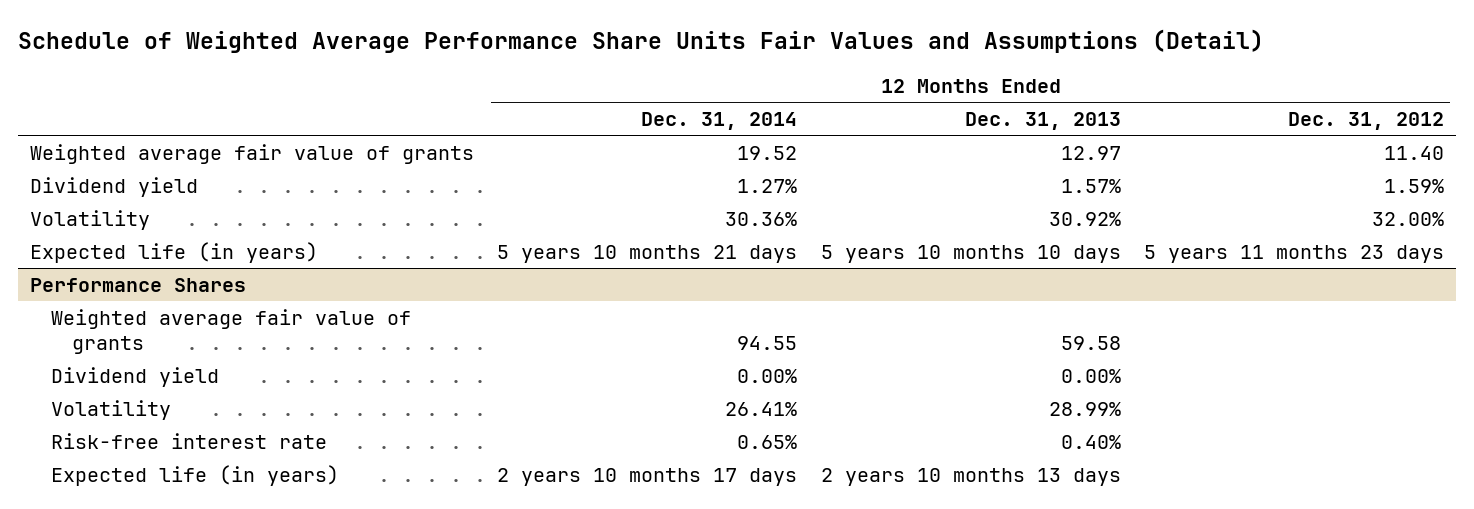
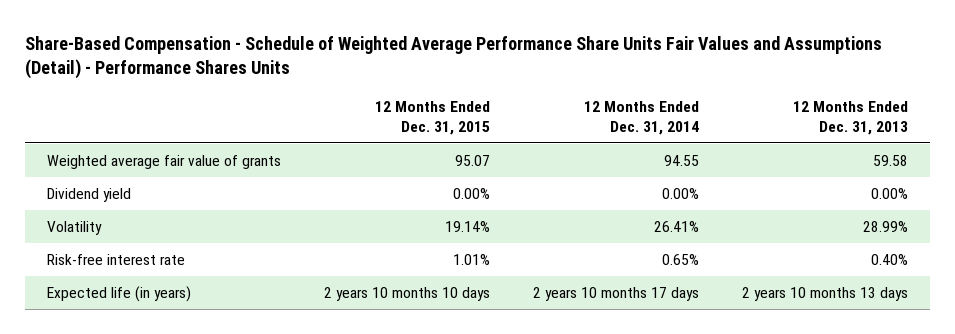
[18,29,1265,54] Schedule of Weighted Average Performance Share Units Fair Values and Assumptions (Detail) -> [25,35,883,79] Share-Based Compensation - Schedule of Weighted Average Performance Share Units Fair Values and Assumptions (Detail) - Performance Shares Units
[1287,111,1444,130] Dec. 31, 2012 -> none
none -> [374,100,490,135] 12 Months Ended Dec. 31, 2015
[29,143,474,164] Weighted average fair value of grants -> none
[29,176,198,197] Dividend yield -> none
[29,209,150,230] Volatility -> none
[29,241,318,263] Expected life (in years) -> none
[29,277,246,292] Performance Shares -> none

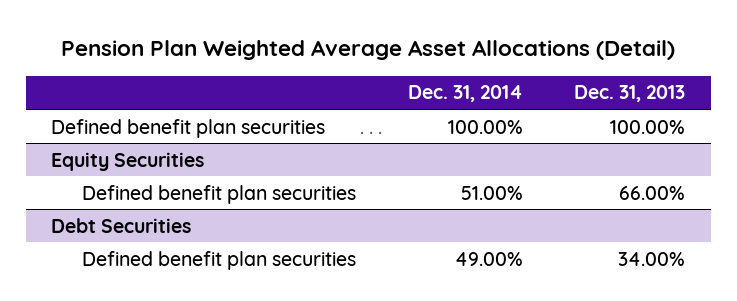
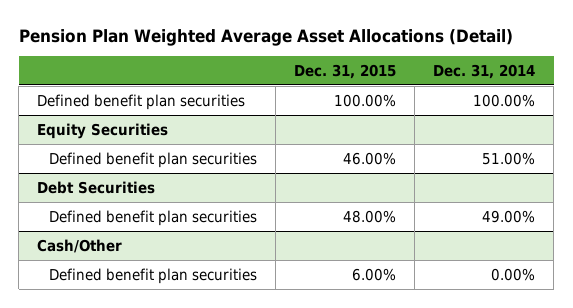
[574,85,686,103] Dec. 31, 2013 -> none
none -> [294,63,397,79] Dec. 31, 2015
none -> [37,238,123,253] Cash/Other
none -> [48,267,257,284] Defined benefit plan securities

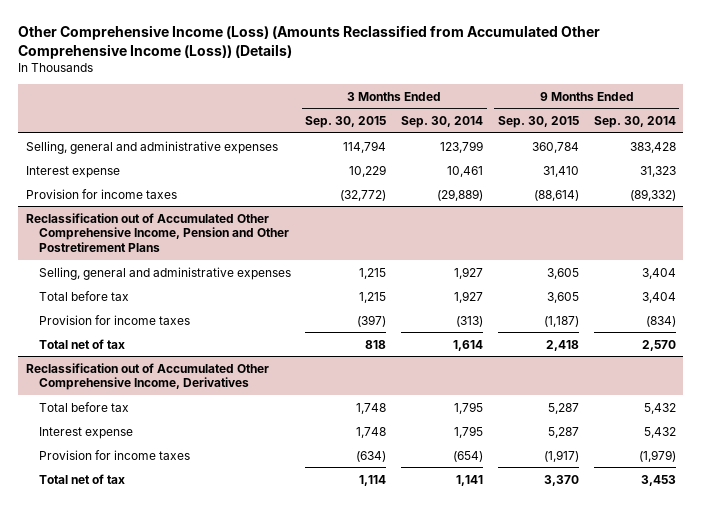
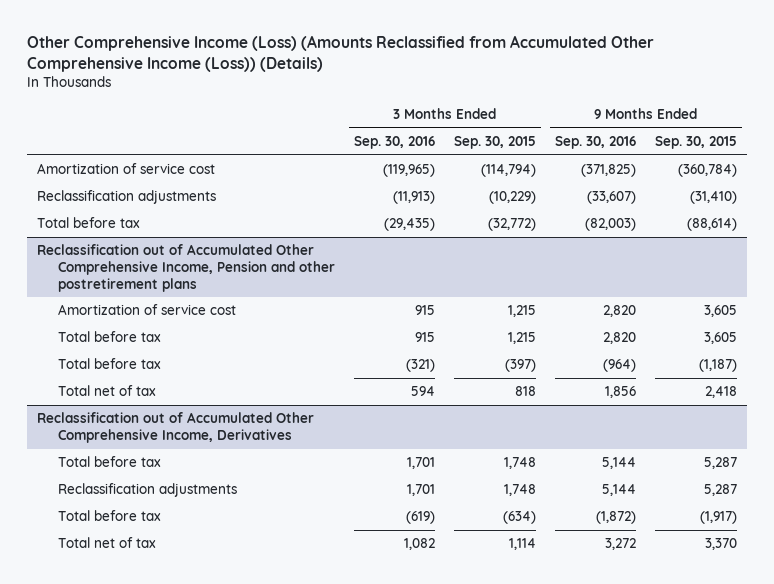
[401,115,484,128] Sep. 30, 2014 -> none
[593,115,676,128] Sep. 30, 2014 -> none
none -> [353,136,435,150] Sep. 30, 2016
none -> [555,136,637,150] Sep. 30, 2016
[25,140,278,154] Selling, general and administrative expenses -> none
[25,165,120,178] Interest expense -> none
none -> [37,163,216,175] Amortization of service cost
none -> [37,190,217,205] Reclassification adjustments
[25,188,177,199] Provision for income taxes -> [37,217,141,229] Total before tax
[25,212,289,253] Reclassification out of Accumulated Other Comprehensive Income, Pension and Other Postretirement Plans -> [37,244,335,292] Reclassification out of Accumulated Other Comprehensive Income, Pension and other postretirement plans
[38,266,291,280] Selling, general and administrative expenses -> [57,304,236,316] Amortization of service cost
[38,314,190,325] Provision for income taxes -> [57,358,161,370] Total before tax
[38,426,133,439] Interest expense -> [57,483,237,498] Reclassification adjustments
[38,449,190,460] Provision for income taxes -> [57,510,161,522] Total before tax

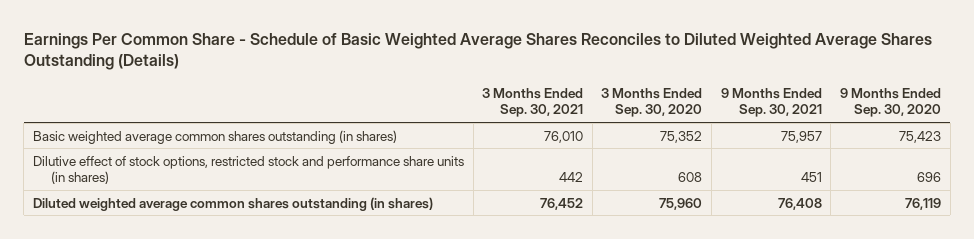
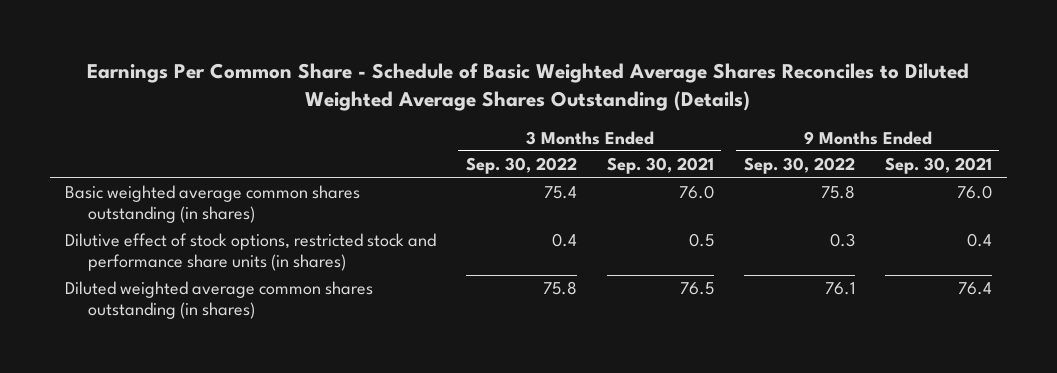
[601,87,703,118] 3 Months Ended Sep. 30, 2020 -> none
[840,87,942,118] 9 Months Ended Sep. 30, 2020 -> none
none -> [465,157,577,175] Sep. 30, 2022
none -> [743,157,855,175] Sep. 30, 2022
[544,130,584,143] 76,010 -> [678,185,714,200] 76.0
[780,130,822,143] 75,957 -> [956,185,992,200] 76.0
[559,172,584,183] 442 -> [688,233,714,248] 0.5
[800,172,822,183] 451 -> [966,233,992,248] 0.4
[540,197,584,210] 76,452 -> [679,282,714,296] 76.5
[777,197,822,210] 76,408 -> [957,282,992,296] 76.4

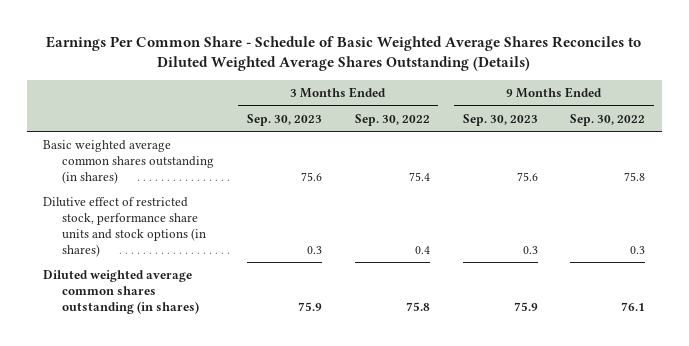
[606,157,714,175] Sep. 30, 2021 -> none
[884,157,992,175] Sep. 30, 2021 -> none
none -> [246,113,322,126] Sep. 30, 2023
none -> [462,113,538,126] Sep. 30, 2023
[64,233,436,272] Dilutive effect of stock options, restricted stock and performance share units (in shares) -> [43,197,206,257] Dilutive effect of restricted stock, performance share units and stock options (in shares)

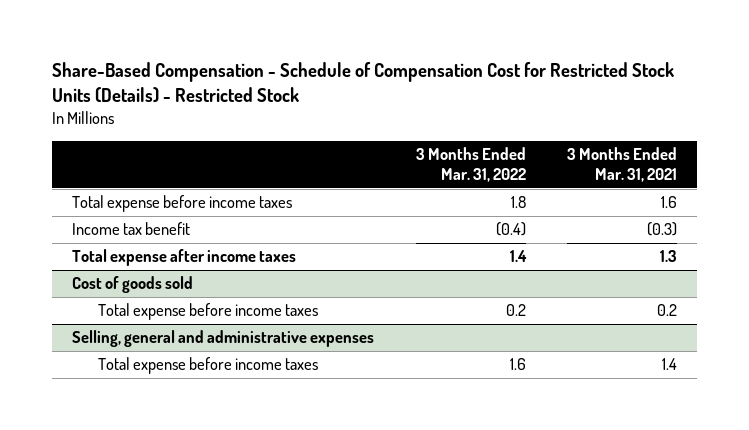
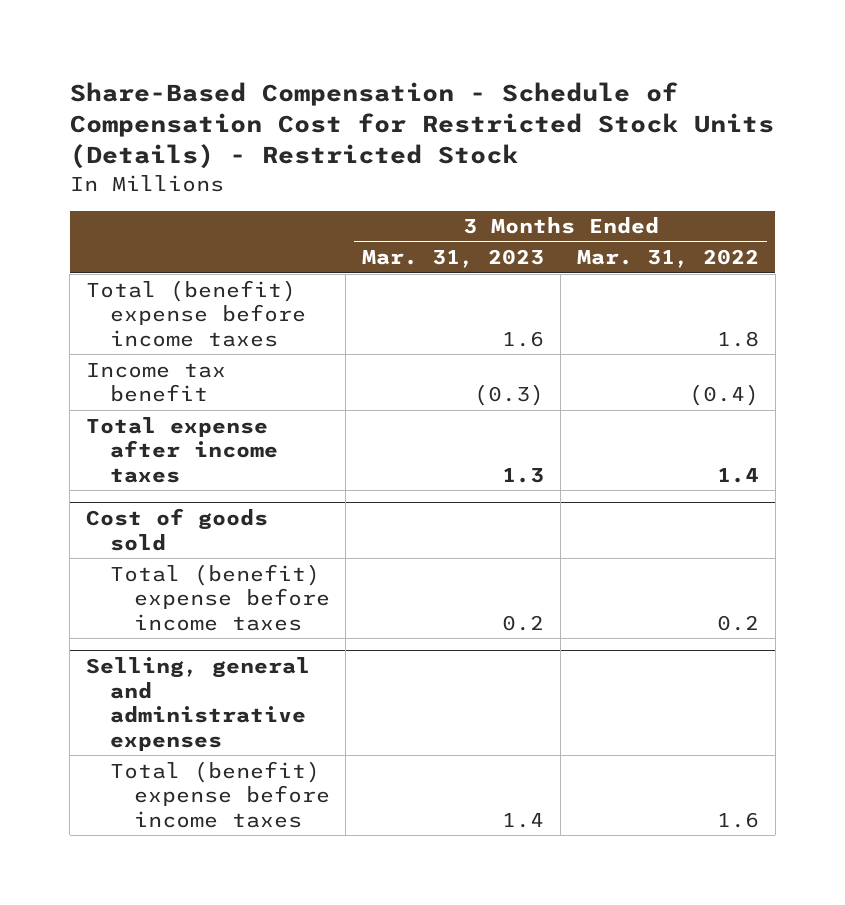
[566,147,677,183] 3 Months Ended Mar. 31, 2021 -> none
none -> [362,249,545,269] Mar. 31, 2023
[72,195,293,213] Total expense before income taxes -> [85,279,306,347] Total (benefit) expense before income taxes
[98,303,319,321] Total expense before income taxes -> [109,563,330,631] Total (benefit) expense before income taxes
[98,357,319,375] Total expense before income taxes -> [109,760,330,828] Total (benefit) expense before income taxes

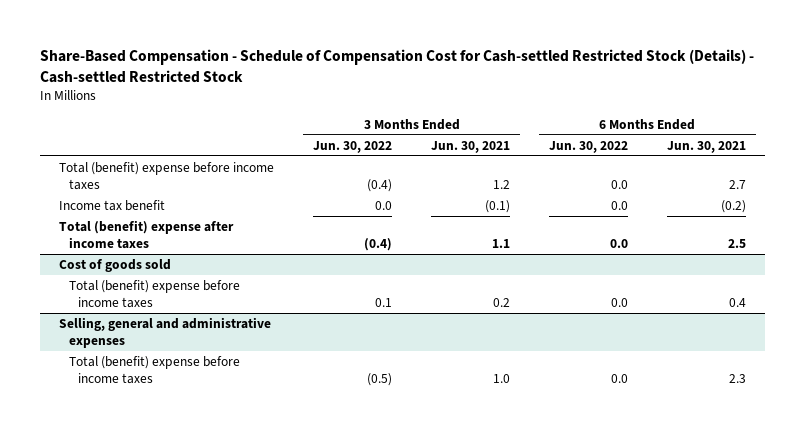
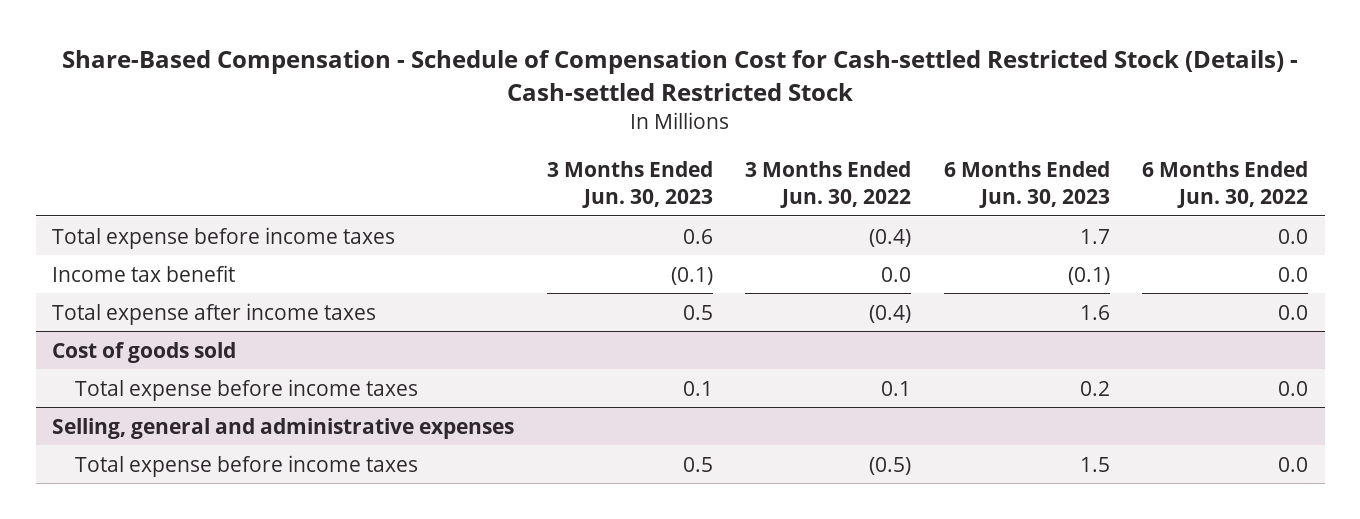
[431,140,511,153] Jun. 30, 2021 -> none
[666,140,746,153] Jun. 30, 2021 -> none
none -> [546,160,713,208] 3 Months Ended Jun. 30, 2023
none -> [943,160,1110,208] 6 Months Ended Jun. 30, 2023
[59,161,275,190] Total (benefit) expense before income taxes -> [52,226,396,249] Total expense before income taxes
[59,219,235,249] Total (benefit) expense after income taxes -> [52,302,377,325] Total expense after income taxes
[68,279,240,308] Total (benefit) expense before income taxes -> [74,378,418,401] Total expense before income taxes
[68,355,240,384] Total (benefit) expense before income taxes -> [74,454,418,477] Total expense before income taxes

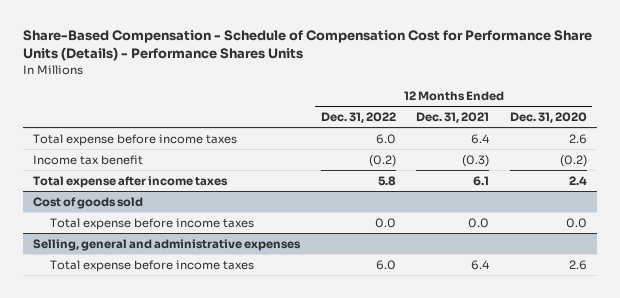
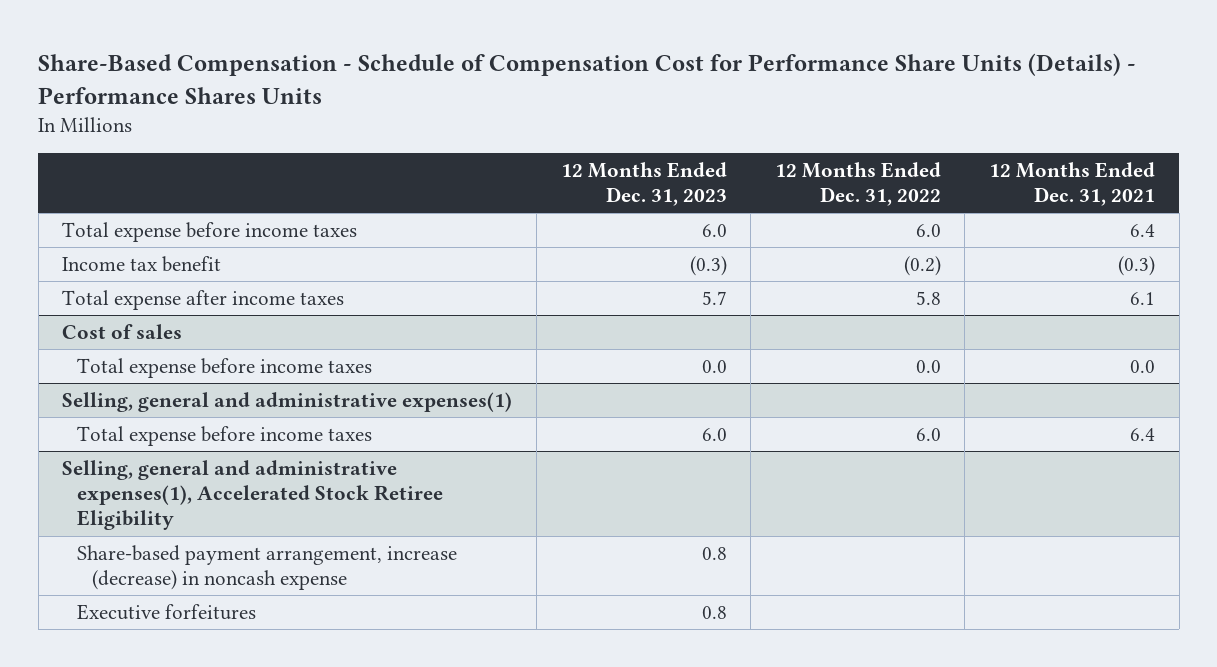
[509,111,587,123] Dec. 31, 2020 -> none
none -> [560,161,727,207] 12 Months Ended Dec. 31, 2023
[32,196,143,209] Cost of goods sold -> [62,323,183,339] Cost of sales
[32,238,301,251] Selling, general and administrative expenses -> [62,391,513,412] Selling, general and administrative expenses(1)
none -> [62,459,444,531] Selling, general and administrative expenses(1), Accelerated Stock Retiree Eligibility
none -> [77,544,458,591] Share-based payment arrangement, increase (decrease) in noncash expense
none -> [77,603,257,620] Executive forfeitures

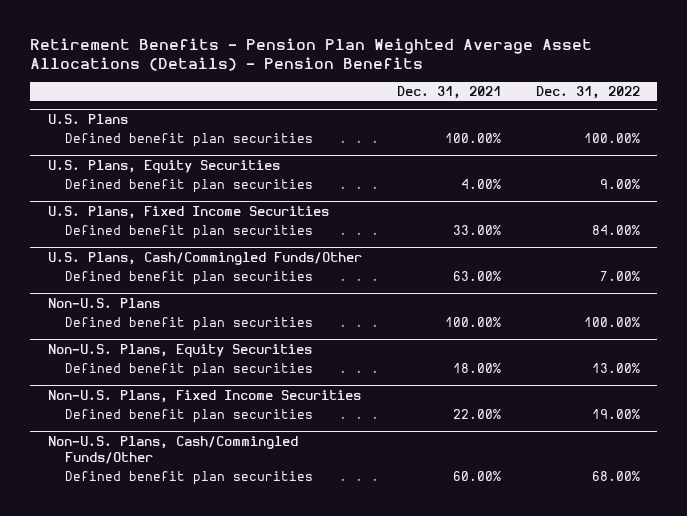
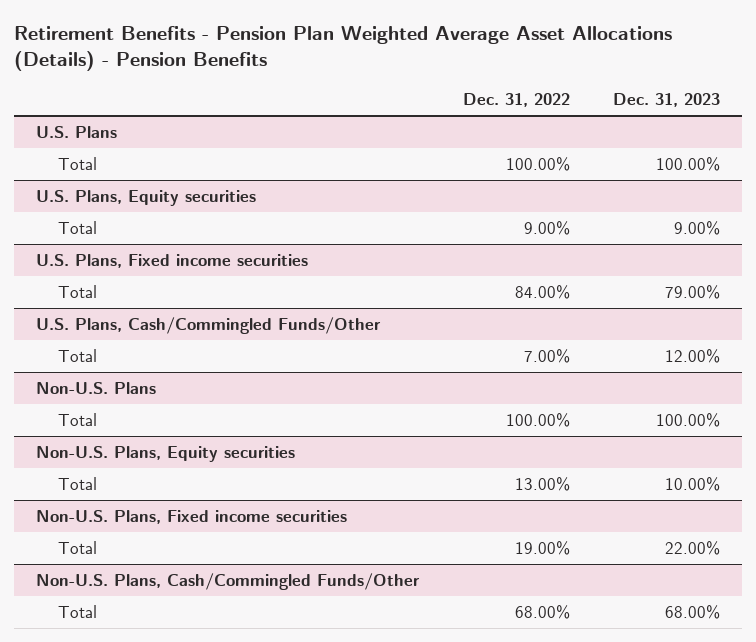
[396,86,501,100] Dec. 31, 2021 -> none
none -> [613,93,721,108] Dec. 31, 2023
[64,133,313,148] Defined benefit plan securities -> [58,156,98,170] Total
[47,160,280,175] U.S. Plans, Equity Securities -> [35,189,256,206] U.S. Plans, Equity securities
[64,179,313,194] Defined benefit plan securities -> [58,220,98,234] Total
[47,206,329,220] U.S. Plans, Fixed Income Securities -> [35,253,308,268] U.S. Plans, Fixed income securities
[64,225,313,240] Defined benefit plan securities -> [58,284,98,298] Total
[64,271,313,286] Defined benefit plan securities -> [58,348,98,362] Total
[64,317,313,332] Defined benefit plan securities -> [58,412,98,426] Total
[47,344,312,359] Non-U.S. Plans, Equity Securities -> [35,445,295,462] Non-U.S. Plans, Equity securities
[64,363,313,378] Defined benefit plan securities -> [58,476,98,490] Total
[47,390,361,404] Non-U.S. Plans, Fixed Income Securities -> [35,509,347,524] Non-U.S. Plans, Fixed income securities
[64,409,313,424] Defined benefit plan securities -> [58,540,98,554] Total
[64,471,313,486] Defined benefit plan securities -> [58,604,98,618] Total

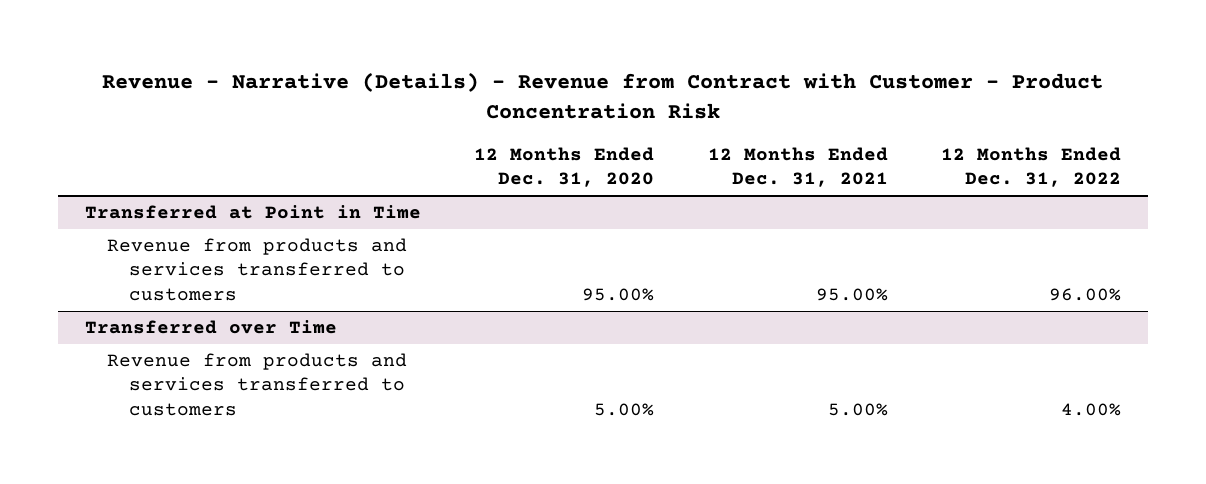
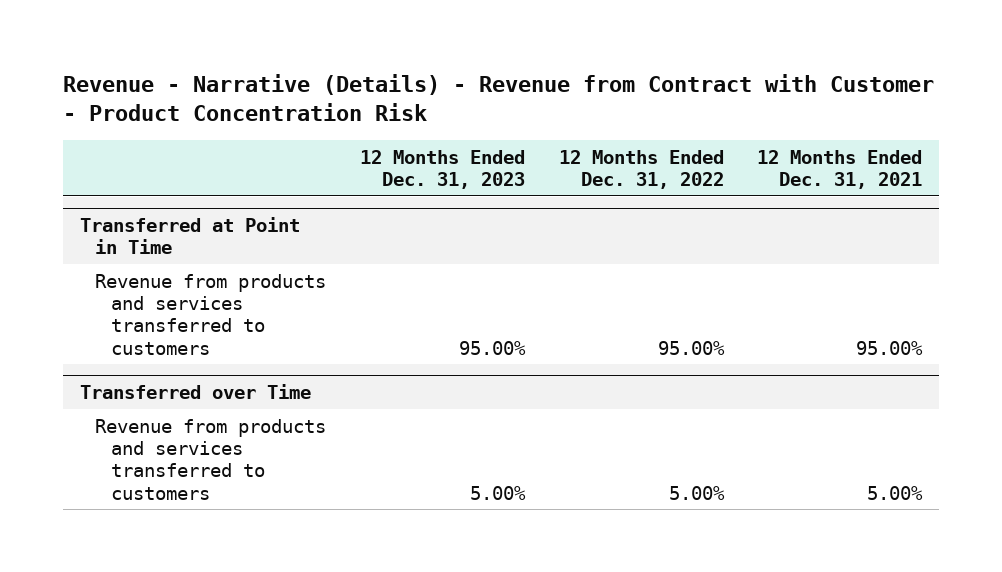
[474,146,655,188] 12 Months Ended Dec. 31, 2020 -> none
none -> [360,149,526,190] 12 Months Ended Dec. 31, 2023
[1048,288,1121,302] 96.00% -> [657,340,725,355] 95.00%
[1060,403,1121,417] 4.00% -> [668,485,725,500] 5.00%

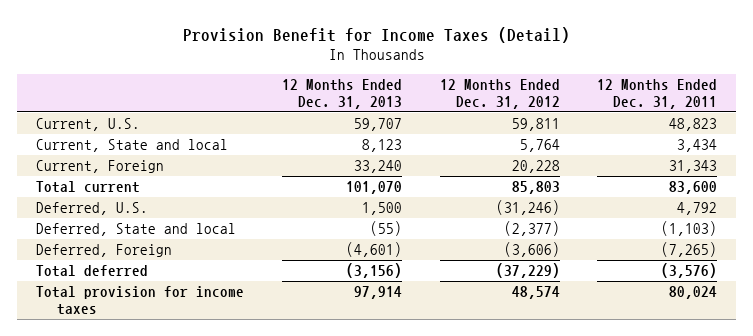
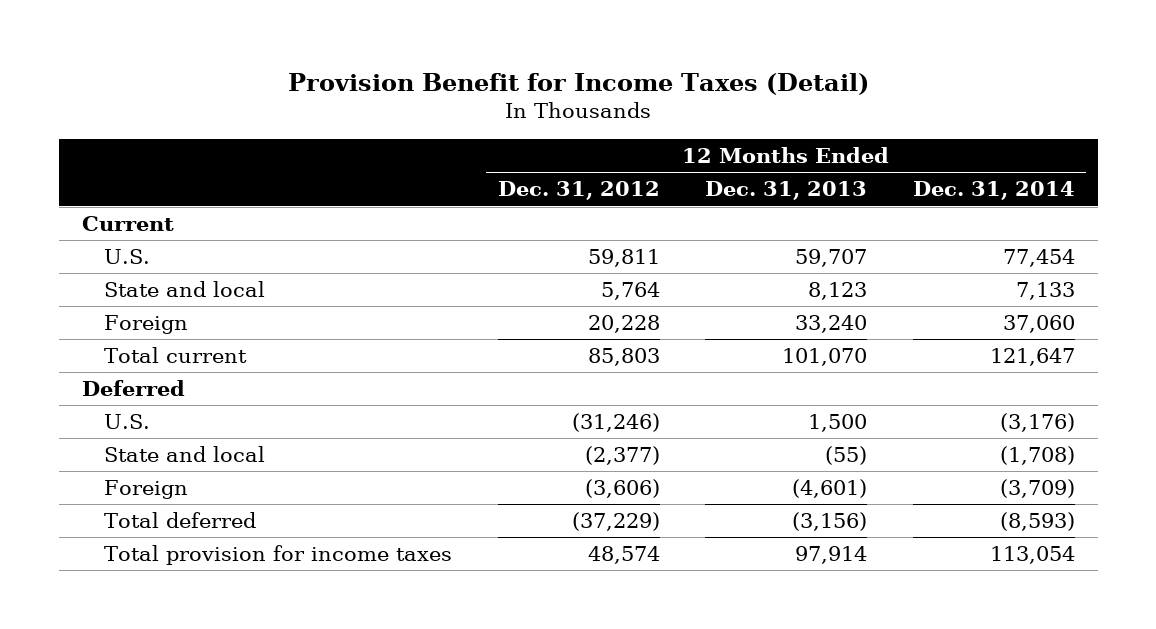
[597,78,718,109] 12 Months Ended Dec. 31, 2011 -> none
none -> [912,181,1075,201] Dec. 31, 2014
none -> [81,216,174,232] Current
[36,117,141,131] Current, U.S. -> [103,249,150,265] U.S.
[36,138,229,152] Current, State and local -> [103,281,265,298] State and local
[36,159,165,173] Current, Foreign -> [103,315,188,335] Foreign
none -> [81,380,185,397] Deferred
[36,201,149,215] Deferred, U.S. -> [103,414,150,430] U.S.
[36,222,237,236] Deferred, State and local -> [103,446,265,463] State and local
[36,243,173,257] Deferred, Foreign -> [103,480,188,500] Foreign

